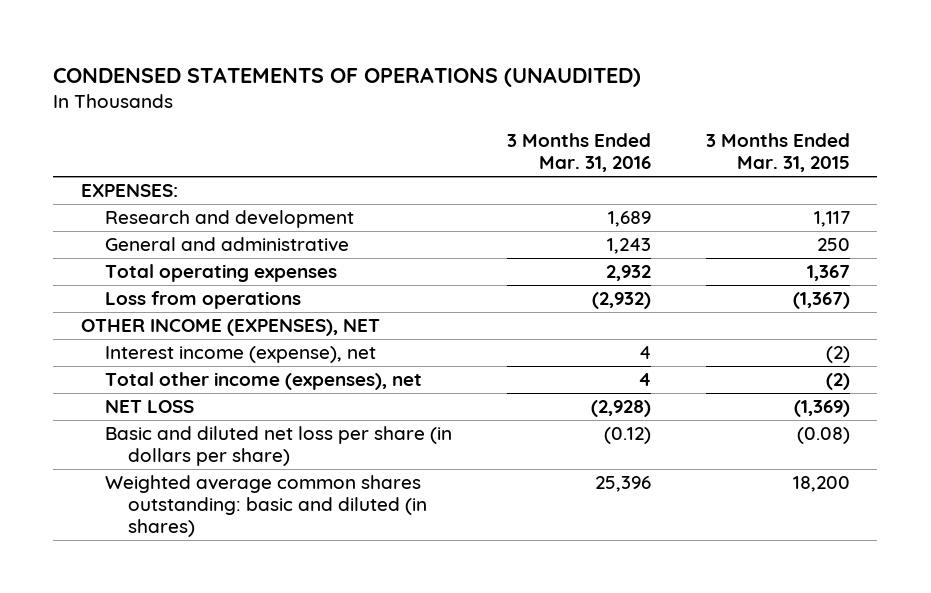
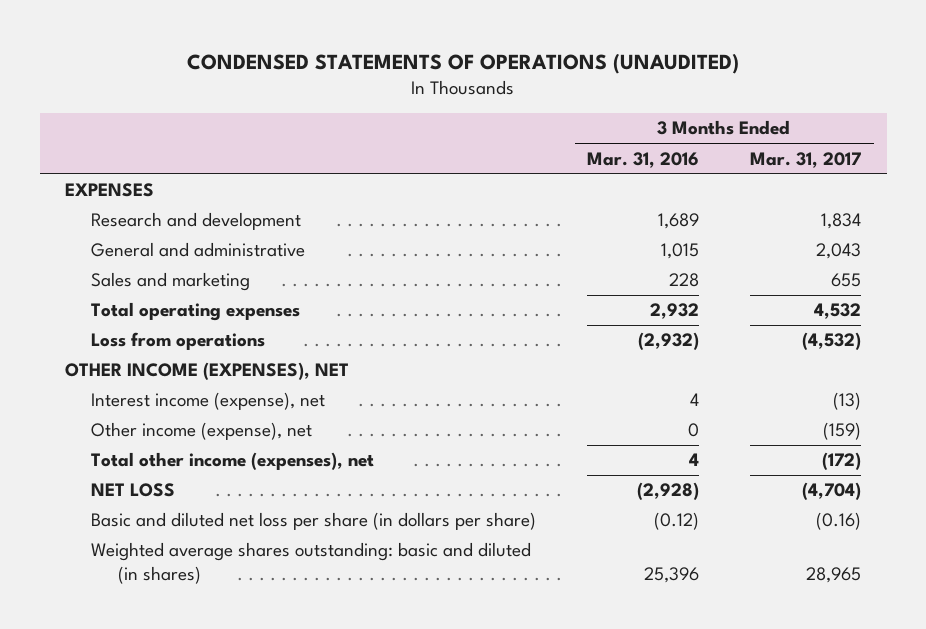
[705,133,850,173] 3 Months Ended Mar. 31, 2015 -> none
none -> [750,151,862,168] Mar. 31, 2017
[80,184,178,198] EXPENSES: -> [65,183,155,198] EXPENSES
[606,238,651,255] 1,243 -> [661,243,700,260] 1,015
none -> [91,272,251,292] Sales and marketing
none -> [91,422,313,441] Other income (expense), net
[104,475,428,538] Weighted average common shares outstanding: basic and diluted (in shares) -> [91,542,532,585] Weighted average shares outstanding: basic and diluted (in shares)

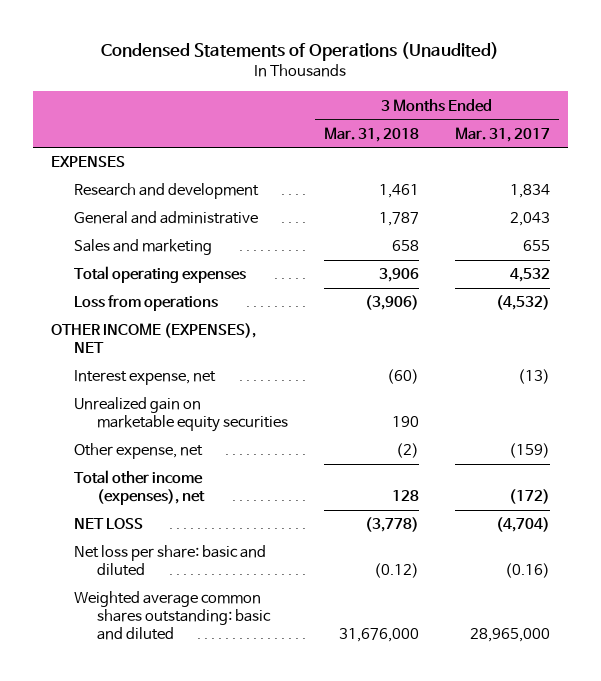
[187,52,740,74] CONDENSED STATEMENTS OF OPERATIONS (UNAUDITED) -> [101,42,500,62] Condensed Statements of Operations (Unaudited)
[587,151,700,168] Mar. 31, 2016 -> none
none -> [323,126,419,142] Mar. 31, 2018
[91,392,326,411] Interest income (expense), net -> [73,370,216,386] Interest expense, net
none -> [73,397,288,433] Unrealized gain on marketable equity securities
[91,422,313,441] Other income (expense), net -> [73,443,203,460] Other expense, net
[91,512,537,531] Basic and diluted net loss per share (in dollars per share) -> [73,545,266,577] Net loss per share: basic and diluted
[91,542,532,585] Weighted average shares outstanding: basic and diluted (in shares) -> [73,591,271,641] Weighted average common shares outstanding: basic and diluted
[806,567,862,584] 28,965 -> [469,628,550,643] 28,965,000

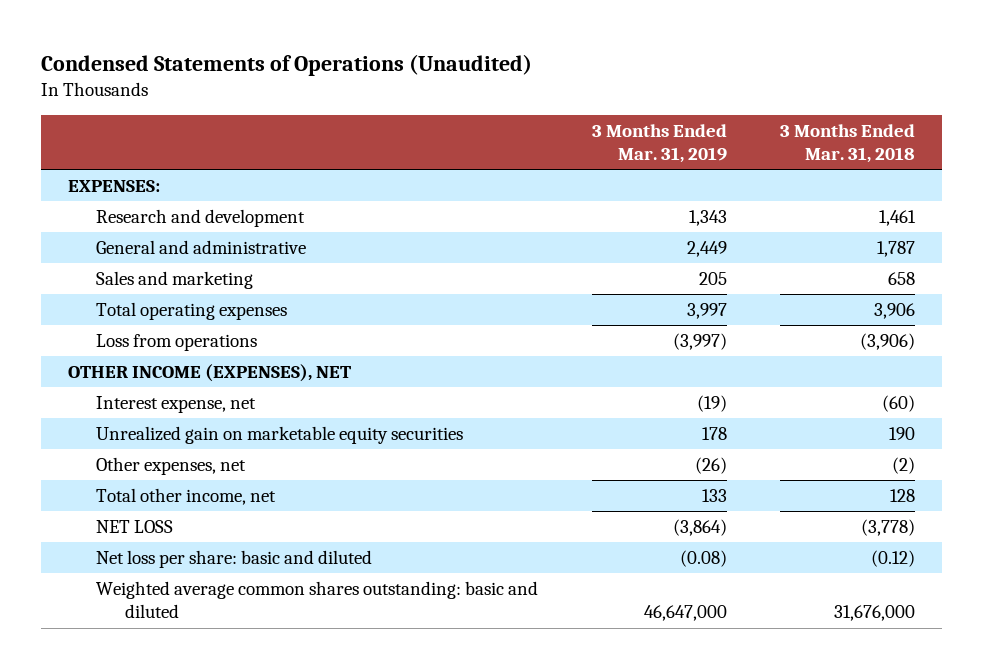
[454,126,550,142] Mar. 31, 2017 -> none
none -> [591,123,727,164] 3 Months Ended Mar. 31, 2019
[51,156,126,168] EXPENSES -> [68,180,161,193] EXPENSES:
[73,443,203,460] Other expense, net -> [96,457,247,476] Other expenses, net
[73,470,205,506] Total other income (expenses), net -> [96,488,277,506] Total other income, net

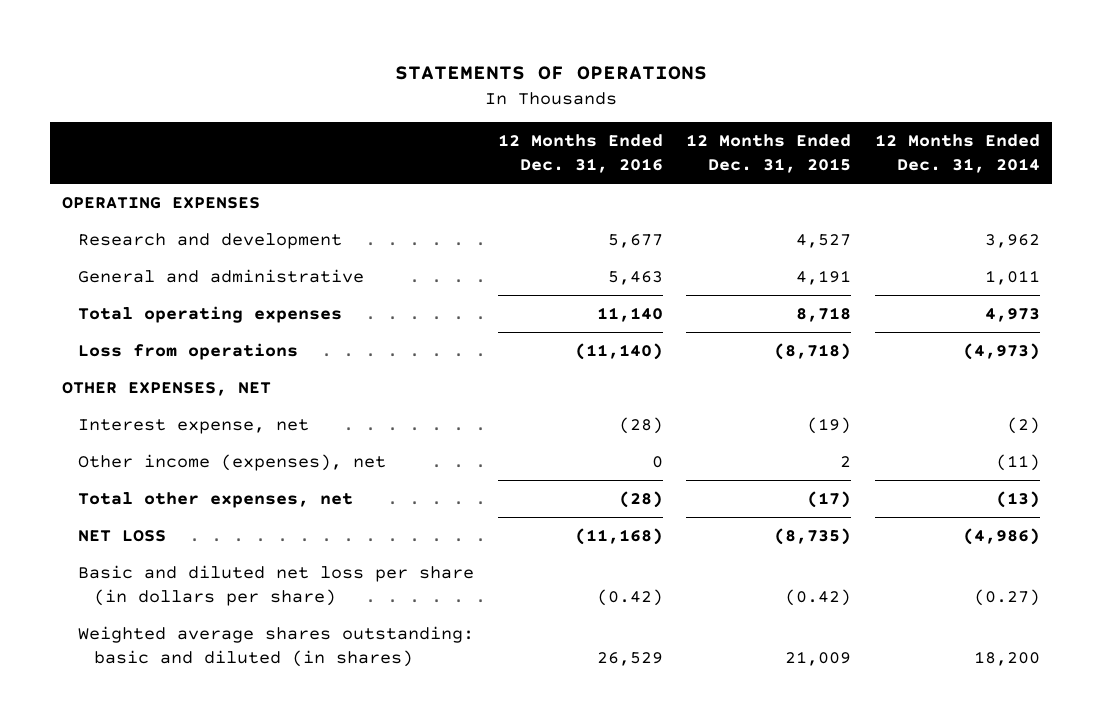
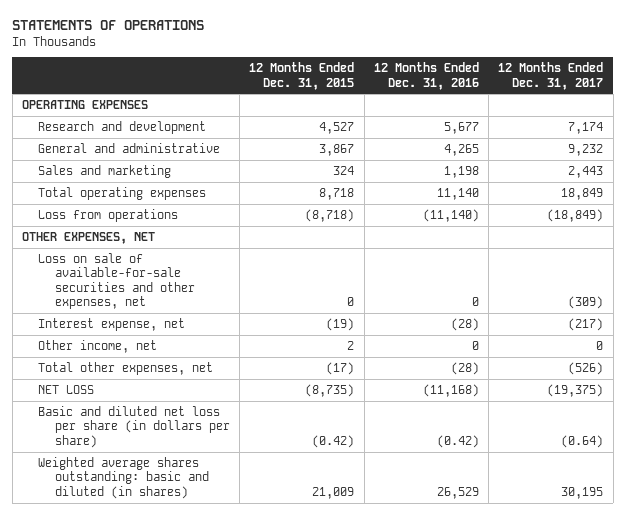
[875,134,1041,174] 12 Months Ended Dec. 31, 2014 -> none
none -> [498,62,604,90] 12 Months Ended Dec. 31, 2017
[607,271,663,286] 5,463 -> [443,143,479,156] 4,265
[796,270,852,286] 4,191 -> [319,143,355,156] 3,867
none -> [38,164,172,178] Sales and marketing
none -> [38,252,195,310] Loss on sale of available-for-sale securities and other expenses, net
[77,454,386,472] Other income (expenses), net -> [38,339,158,353] Other income, net

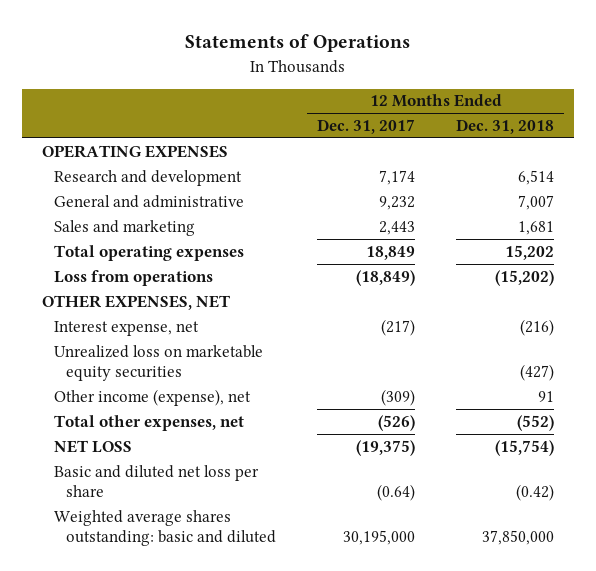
[12,20,205,31] STATEMENTS OF OPERATIONS -> [185,34,411,53] Statements of Operations
[249,62,355,90] 12 Months Ended Dec. 31, 2015 -> none
[373,62,479,90] 12 Months Ended Dec. 31, 2016 -> none
none -> [456,119,555,135] Dec. 31, 2018
[38,252,195,310] Loss on sale of available-for-sale securities and other expenses, net -> none
none -> [54,344,264,381] Unrealized loss on marketable equity securities
[38,339,158,353] Other income, net -> [54,388,252,406] Other income (expense), net
[596,340,604,350] 0 -> [381,388,416,406] (309)
[38,405,230,448] Basic and diluted net loss per share (in dollars per share) -> [54,464,260,497] Basic and diluted net loss per share
[38,456,209,499] Weighted average shares outstanding: basic and diluted (in shares) -> [54,509,277,546] Weighted average shares outstanding: basic and diluted
[561,486,604,499] 30,195 -> [343,529,416,545] 30,195,000

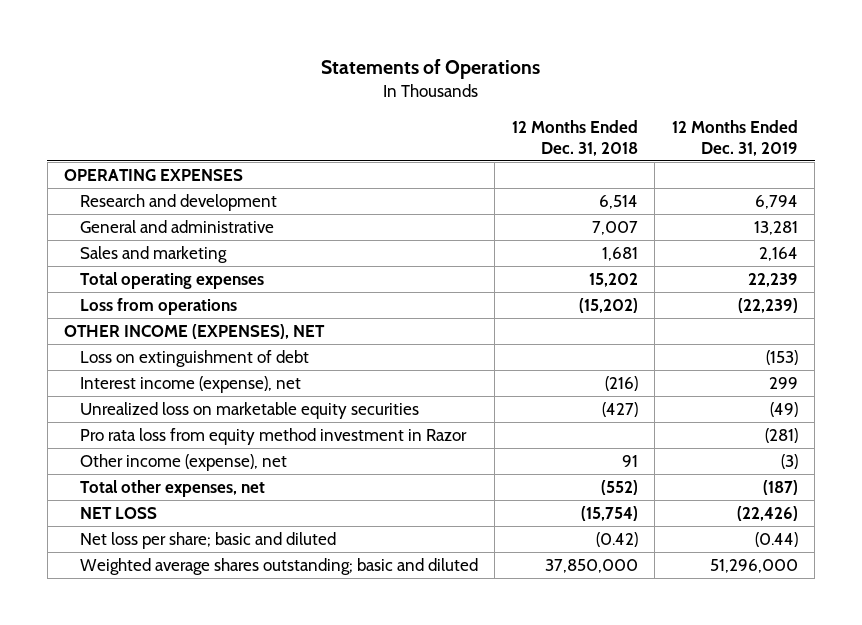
[317,119,416,135] Dec. 31, 2017 -> none
none -> [671,119,798,156] 12 Months Ended Dec. 31, 2019
[42,294,231,310] OTHER EXPENSES, NET -> [64,323,326,339] OTHER INCOME (EXPENSES), NET
none -> [79,349,309,367] Loss on extinguishment of debt
[54,320,200,336] Interest expense, net -> [79,375,301,393] Interest income (expense), net
none -> [79,427,467,445] Pro rata loss from equity method investment in Razor
[54,464,260,497] Basic and diluted net loss per share -> [79,531,336,549] Net loss per share; basic and diluted
[54,509,277,546] Weighted average shares outstanding: basic and diluted -> [79,557,478,575] Weighted average shares outstanding; basic and diluted

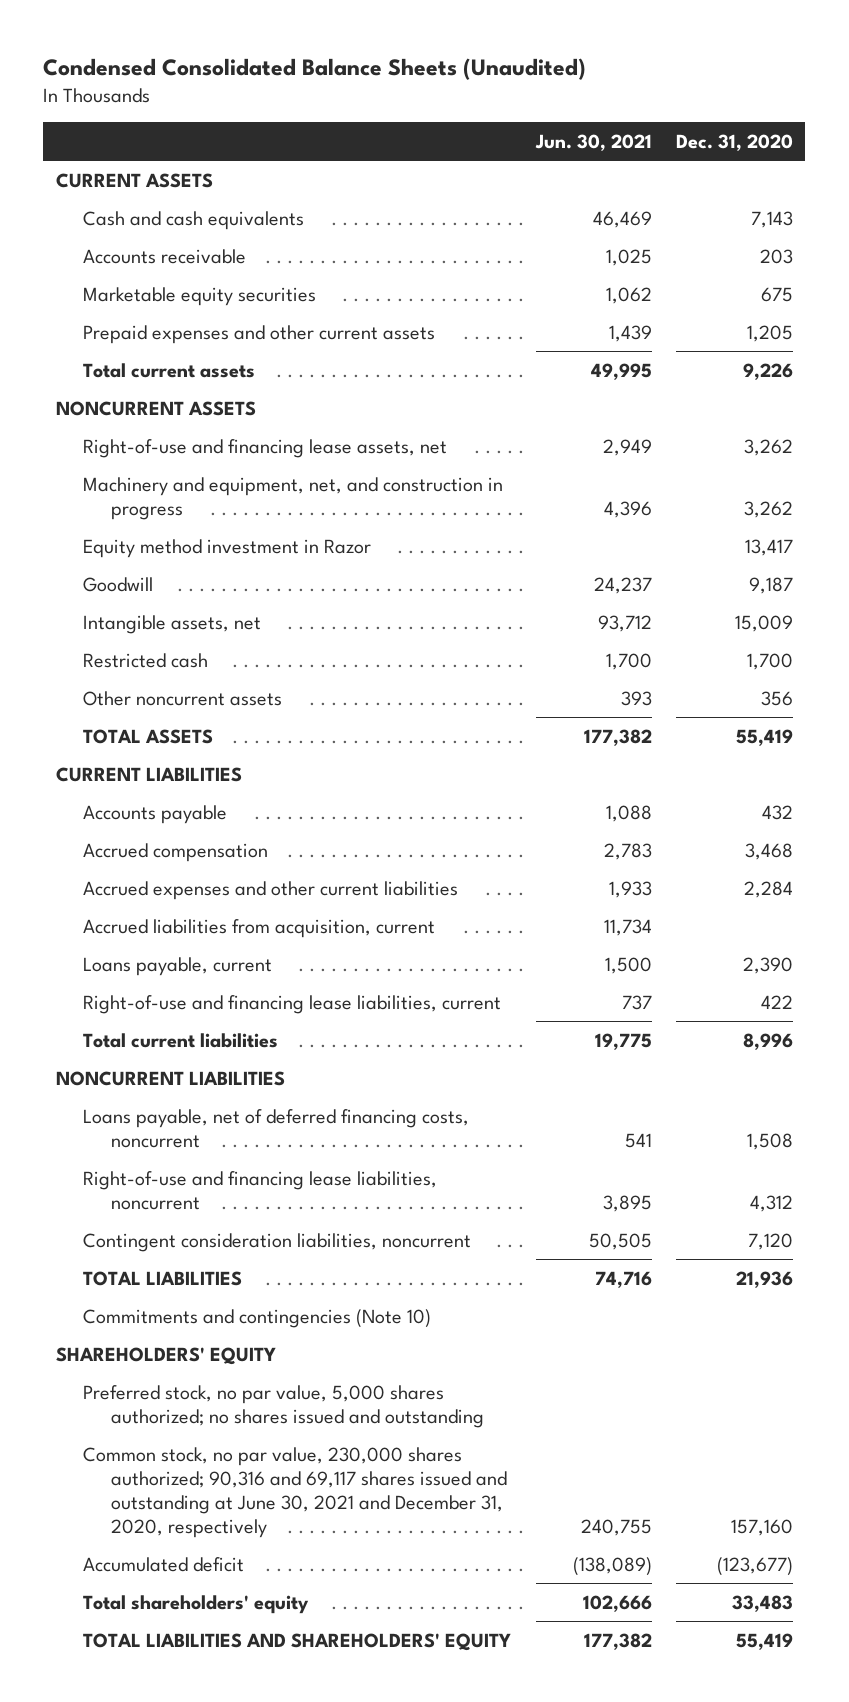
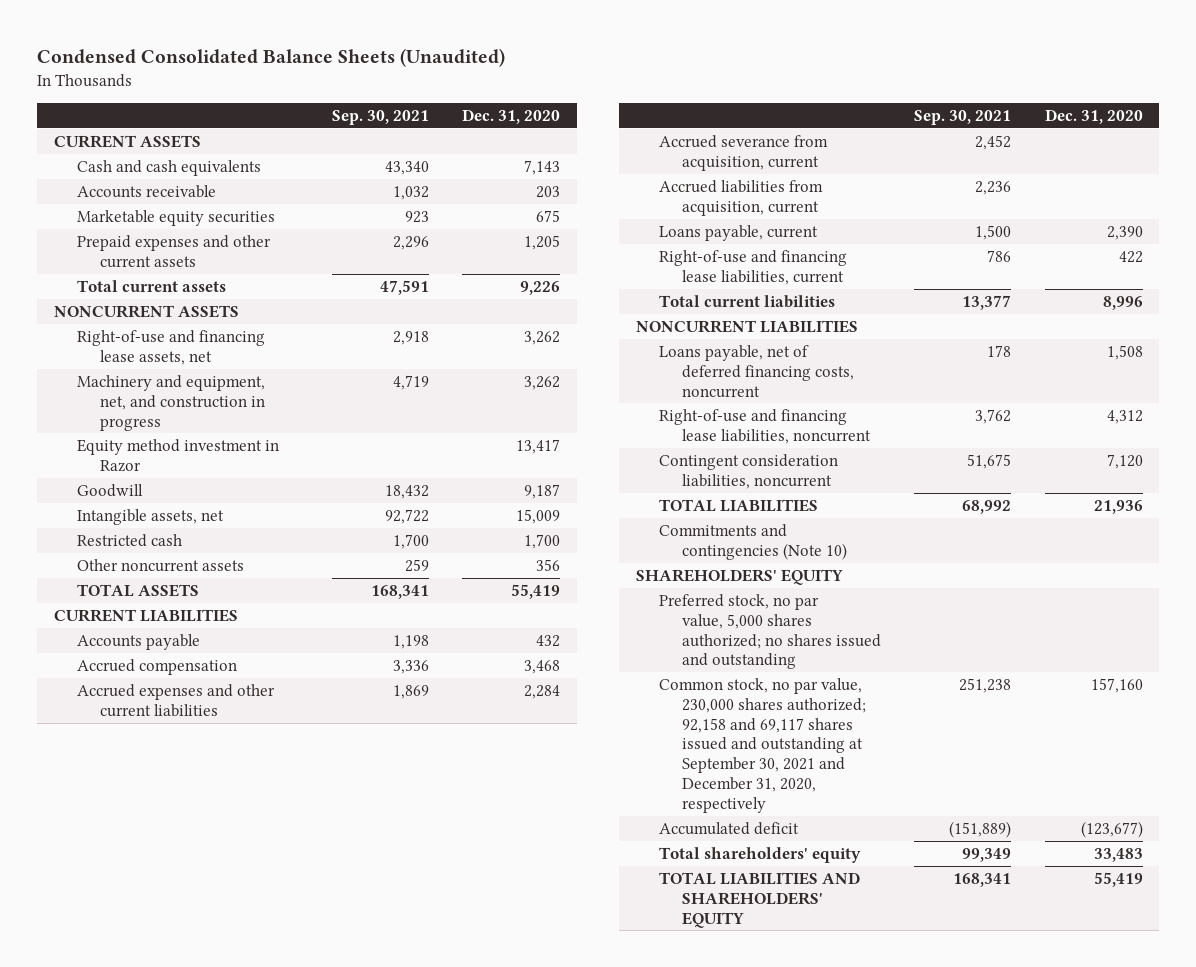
[534,133,652,151] Jun. 30, 2021 -> none
none -> [332,110,430,126] Sep. 30, 2021
none -> [659,134,829,171] Accrued severance from acquisition, current
[83,1446,508,1538] Common stock, no par value, 230,000 shares authorized; 90,316 and 69,117 shares issued and outstanding at June 30, 2021 and December 31, 2020, respectively -> [659,677,867,813] Common stock, no par value, 230,000 shares authorized; 92,158 and 69,117 shares issued and outstanding at September 30, 2021 and December 31, 2020, respectively

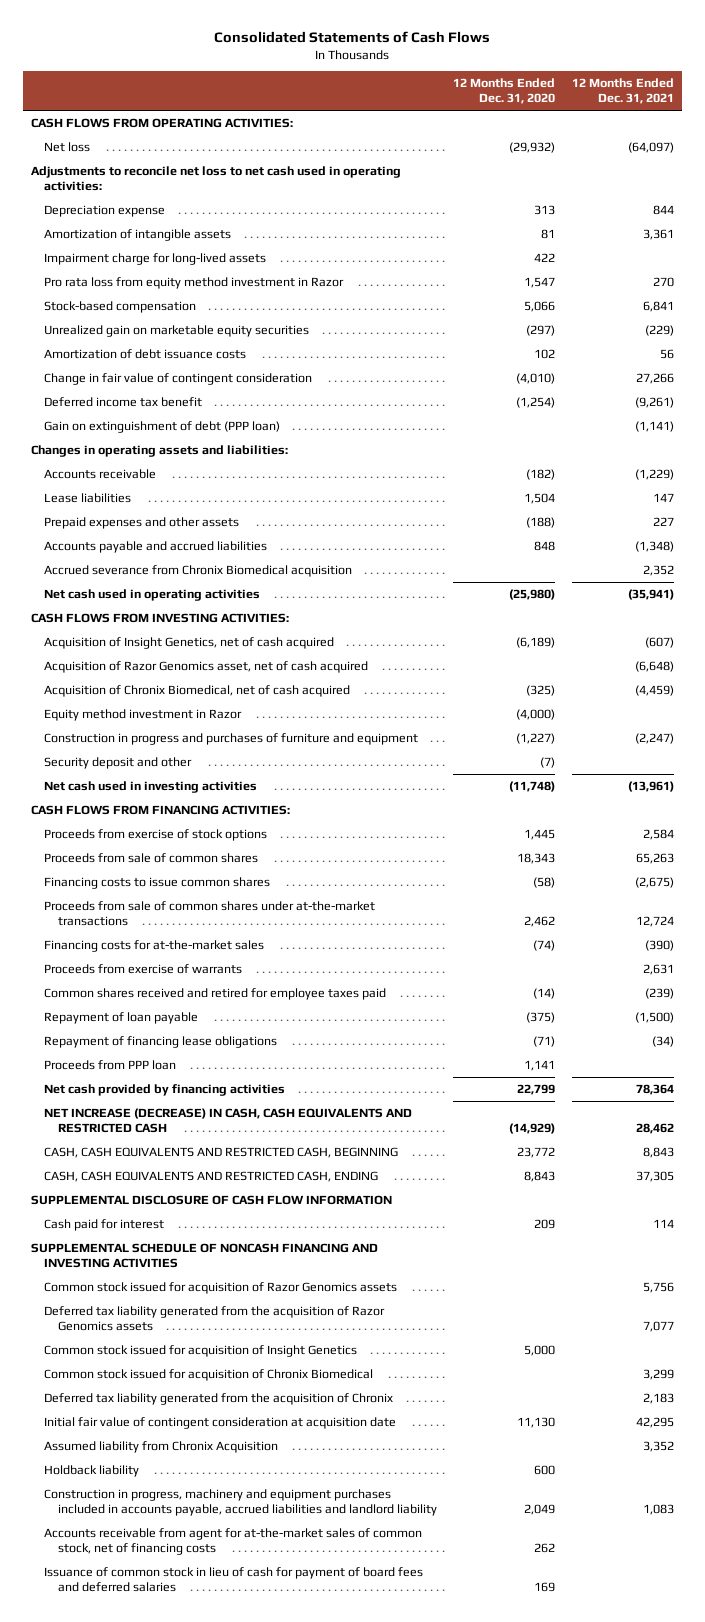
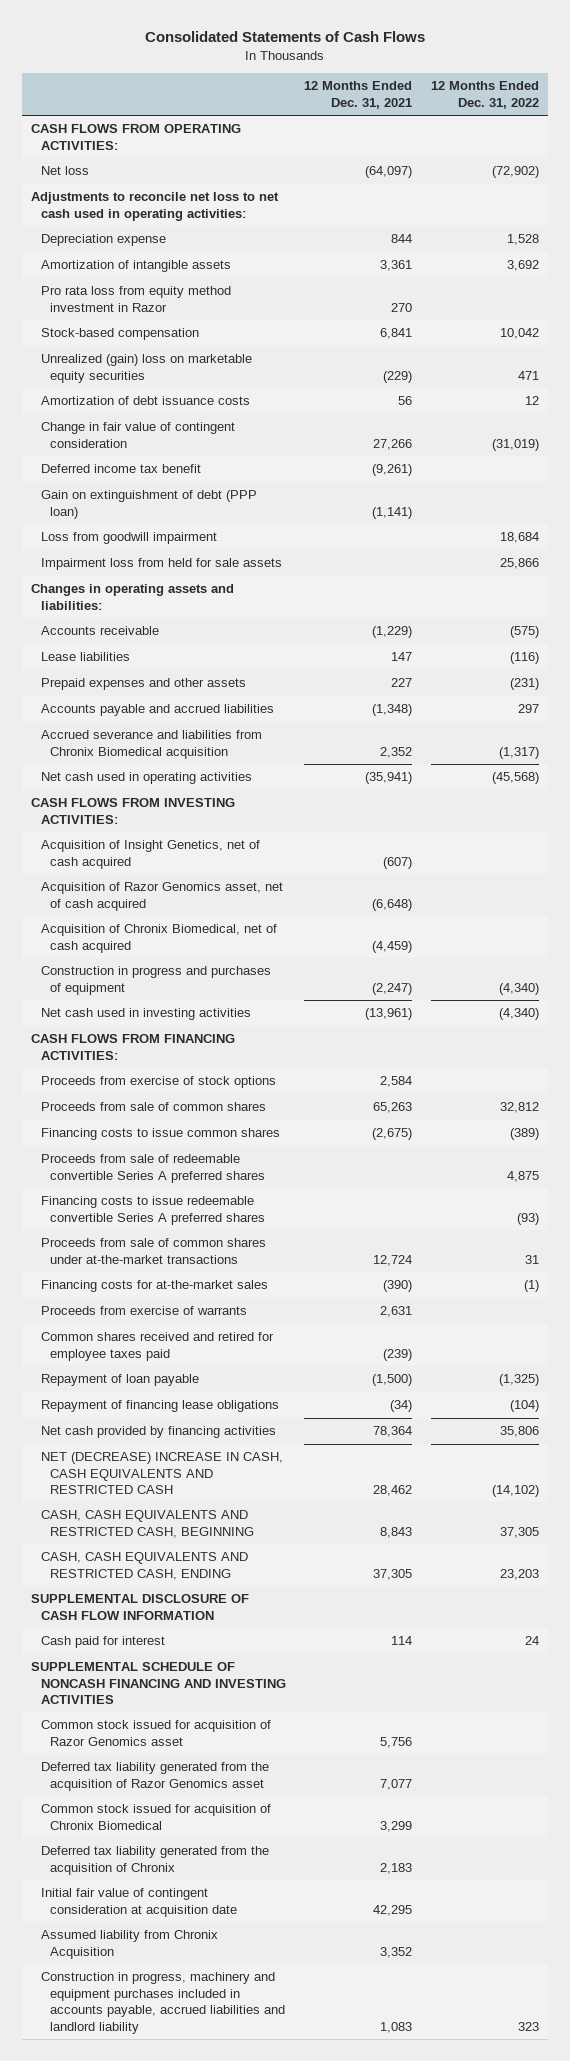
[453,78,556,105] 12 Months Ended Dec. 31, 2020 -> none
none -> [430,81,539,109] 12 Months Ended Dec. 31, 2022
[44,253,267,266] Impairment charge for long-lived assets -> none
[44,325,310,338] Unrealized gain on marketable equity securities -> [40,354,252,383] Unrealized (gain) loss on marketable equity securities
none -> [40,532,217,545] Loss from goodwill impairment
none -> [40,558,282,571] Impairment loss from held for sale assets
[44,565,353,578] Accrued severance from Chronix Biomedical acquisition -> [40,730,262,759] Accrued severance and liabilities from Chronix Biomedical acquisition
[44,709,243,722] Equity method investment in Razor -> none
[44,757,193,770] Security deposit and other -> none
[44,733,419,746] Construction in progress and purchases of furniture and equipment -> [40,966,271,995] Construction in progress and purchases of equipment
none -> [40,1154,266,1183] Proceeds from sale of redeemable convertible Series A preferred shares
none -> [40,1196,266,1225] Financing costs to issue redeemable convertible Series A preferred shares
[44,1060,177,1071] Proceeds from PPP loan -> none
[44,1108,413,1133] NET INCREASE (DECREASE) IN CASH, CASH EQUIVALENTS AND RESTRICTED CASH -> [40,1452,283,1495] NET (DECREASE) INCREASE IN CASH, CASH EQUIVALENTS AND RESTRICTED CASH
[44,1345,358,1358] Common stock issued for acquisition of Insight Genetics -> none
[44,1282,398,1295] Common stock issued for acquisition of Razor Genomics assets -> [40,1720,271,1746] Common stock issued for acquisition of Razor Genomics asset
[44,1306,386,1331] Deferred tax liability generated from the acquisition of Razor Genomics assets -> [40,1762,269,1791] Deferred tax liability generated from the acquisition of Razor Genomics asset
[44,1465,140,1478] Holdback liability -> none
[44,1528,423,1555] Accounts receivable from agent for at-the-market sales of common stock, net of financing costs -> none
[44,1567,424,1592] Issuance of common stock in lieu of cash for payment of board fees and deferred salaries -> none

